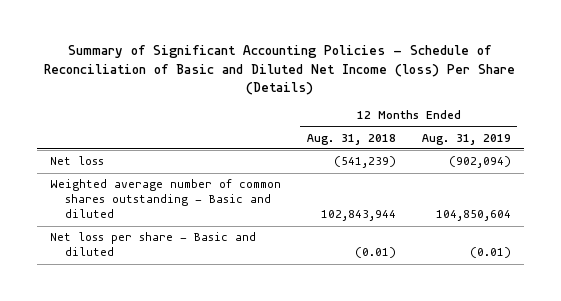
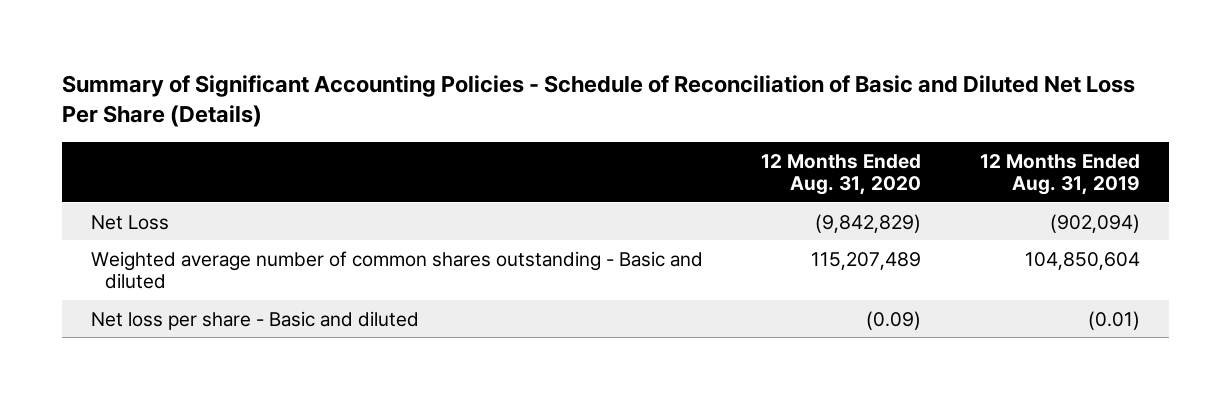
[44,45,516,95] Summary of Significant Accounting Policies - Schedule of Reconciliation of Basic and Diluted Net Income (loss) Per Share (Details) -> [62,75,1136,128] Summary of Significant Accounting Policies - Schedule of Reconciliation of Basic and Diluted Net Loss Per Share (Details)
[306,133,396,145] Aug. 31, 2018 -> none
none -> [761,153,922,196] 12 Months Ended Aug. 31, 2020
[49,156,104,166] Net loss -> [91,214,170,230] Net Loss

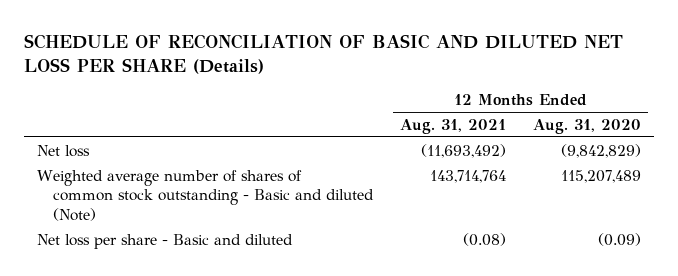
[62,75,1136,128] Summary of Significant Accounting Policies - Schedule of Reconciliation of Basic and Diluted Net Loss Per Share (Details) -> [23,33,623,74] SCHEDULE OF RECONCILIATION OF BASIC AND DILUTED NET LOSS PER SHARE (Details)
[979,153,1140,196] 12 Months Ended Aug. 31, 2019 -> none
none -> [400,118,507,134] Aug. 31, 2021
[91,214,170,230] Net Loss -> [37,144,91,157] Net loss
[91,250,704,290] Weighted average number of common shares outstanding - Basic and diluted -> [37,169,375,222] Weighted average number of shares of common stock outstanding - Basic and diluted (Note)

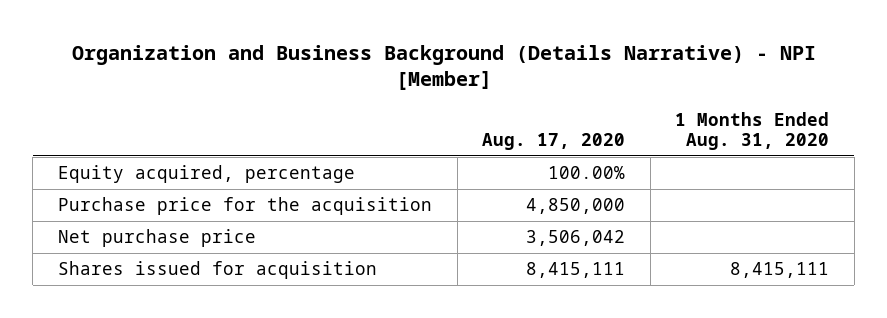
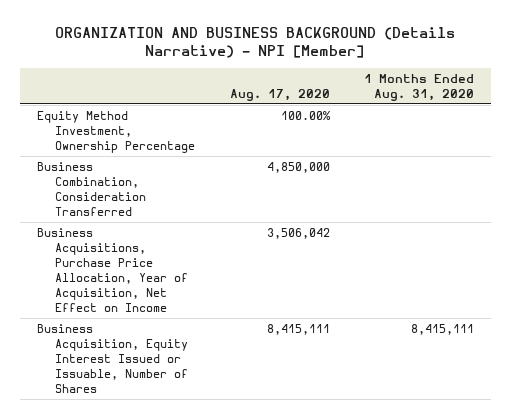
[71,44,816,91] Organization and Business Background (Details Narrative) - NPI [Member] -> [55,26,456,59] ORGANIZATION AND BUSINESS BACKGROUND (Details Narrative) - NPI [Member]
[57,165,355,184] Equity acquired, percentage -> [36,110,196,154] Equity Method Investment, Ownership Percentage
[57,197,432,216] Purchase price for the acquisition -> [36,161,147,217] Business Combination, Consideration Transferred
[57,229,256,248] Net purchase price -> [36,227,189,313] Business Acquisitions, Purchase Price Allocation, Year of Acquisition, Net Effect on Income
[57,261,377,280] Shares issued for acquisition -> [36,323,189,394] Business Acquisition, Equity Interest Issued or Issuable, Number of Shares

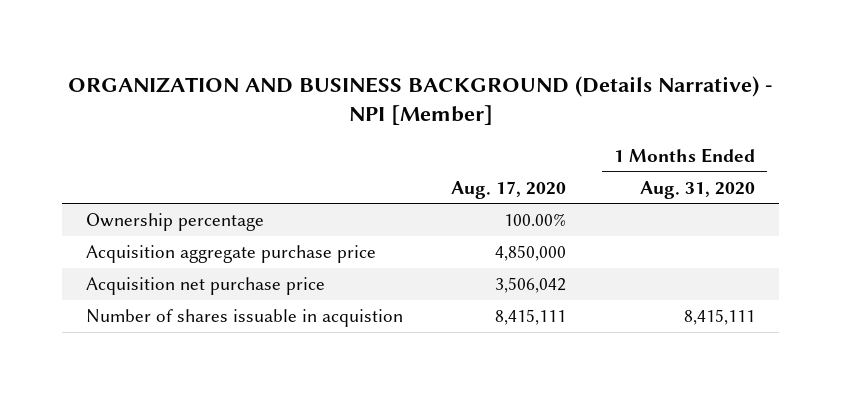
[36,110,196,154] Equity Method Investment, Ownership Percentage -> [86,212,265,231] Ownership percentage
[36,161,147,217] Business Combination, Consideration Transferred -> [86,244,377,263] Acquisition aggregate purchase price
[36,227,189,313] Business Acquisitions, Purchase Price Allocation, Year of Acquisition, Net Effect on Income -> [86,276,326,295] Acquisition net purchase price
[36,323,189,394] Business Acquisition, Equity Interest Issued or Issuable, Number of Shares -> [86,308,404,327] Number of shares issuable in acquistion

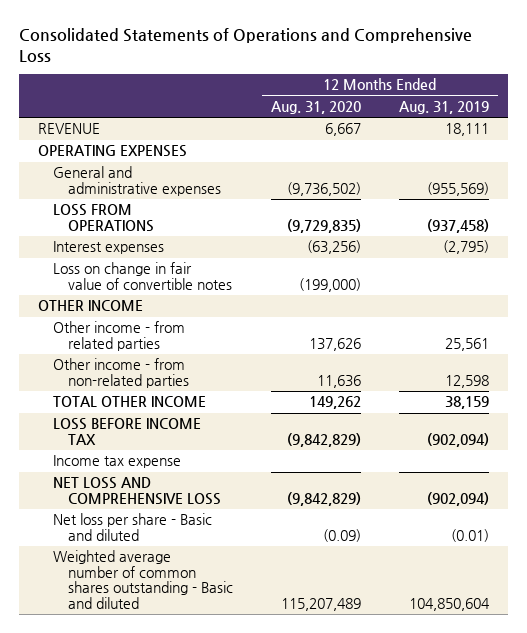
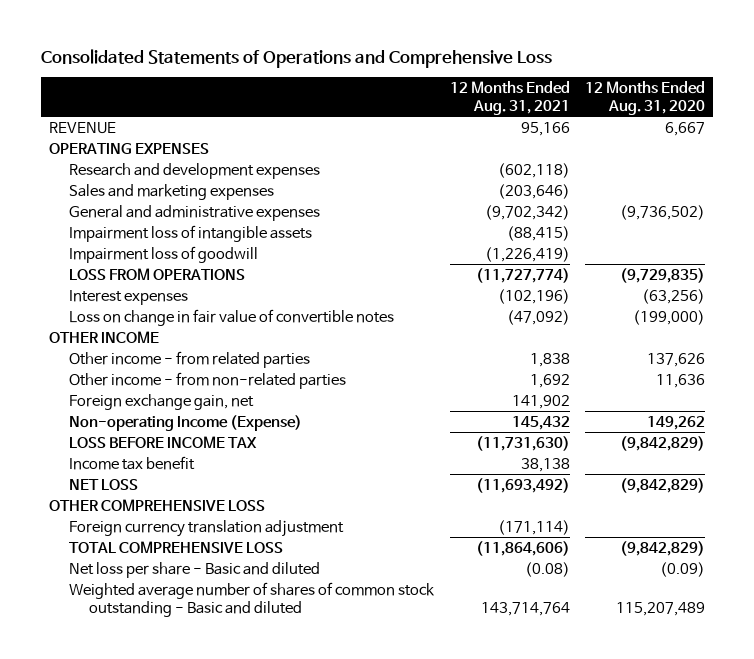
[398,101,489,115] Aug. 31, 2019 -> none
none -> [449,81,570,115] 12 Months Ended Aug. 31, 2021
none -> [68,162,320,179] Research and development expenses
none -> [68,183,274,200] Sales and marketing expenses
none -> [68,224,312,242] Impairment loss of intangible assets
none -> [68,245,258,263] Impairment loss of goodwill
none -> [68,393,254,410] Foreign exchange gain, net
[53,396,207,408] TOTAL OTHER INCOME -> [68,414,302,431] Non-operating Income (Expense)
[53,455,182,469] Income tax expense -> [68,455,195,470] Income tax benefit
[53,477,222,505] NET LOSS AND COMPREHENSIVE LOSS -> [68,478,138,490] NET LOSS
none -> [48,498,265,511] OTHER COMPREHENSIVE LOSS
none -> [68,519,344,537] Foreign currency translation adjustment
none -> [68,540,283,553] TOTAL COMPREHENSIVE LOSS
[53,550,234,609] Weighted average number of common shares outstanding - Basic and diluted -> [68,581,435,617] Weighted average number of shares of common stock outstanding - Basic and diluted

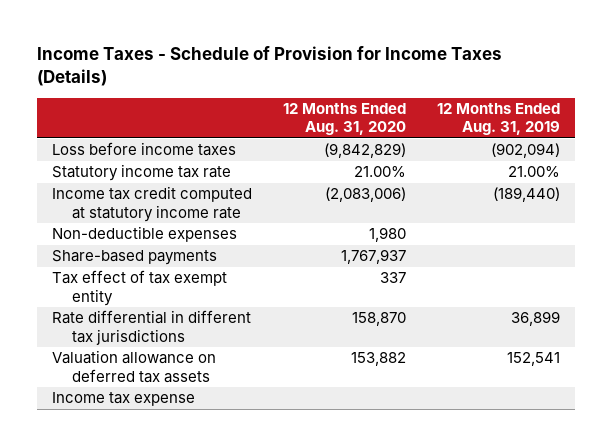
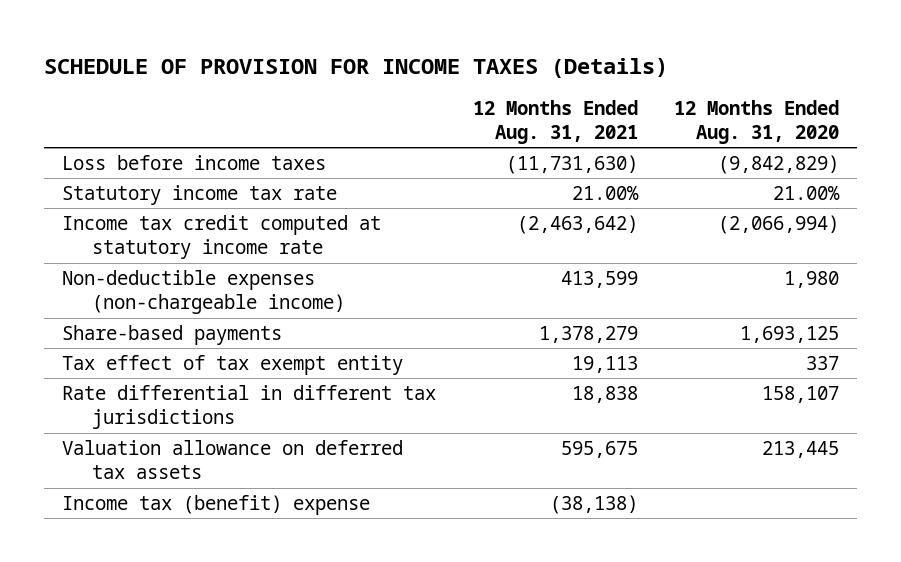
[36,45,502,86] Income Taxes - Schedule of Provision for Income Taxes (Details) -> [44,57,669,78] SCHEDULE OF PROVISION FOR INCOME TAXES (Details)
[436,103,560,136] 12 Months Ended Aug. 31, 2019 -> none
none -> [472,99,638,145] 12 Months Ended Aug. 31, 2021
[324,187,406,203] (2,083,006) -> [717,215,839,235] (2,066,994)
[52,226,238,243] Non-deductible expenses -> [62,270,345,315] Non-deductible expenses (non-chargeable income)
[340,249,406,265] 1,767,937 -> [739,326,839,344] 1,693,125
[351,312,406,327] 158,870 -> [761,386,839,404] 158,107
[350,352,406,367] 153,882 -> [761,441,839,459] 213,445
[52,392,196,407] Income tax expense -> [62,495,371,516] Income tax (benefit) expense

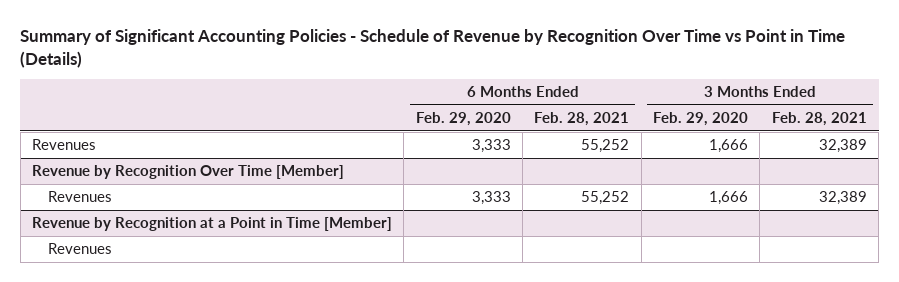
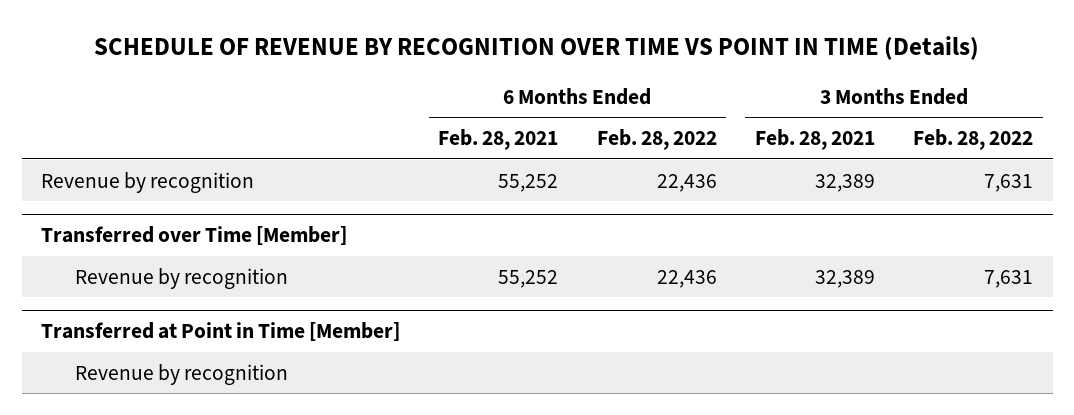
[20,29,846,68] Summary of Significant Accounting Policies - Schedule of Revenue by Recognition Over Time vs Point in Time (Details) -> [94,36,980,61] SCHEDULE OF REVENUE BY RECOGNITION OVER TIME VS POINT IN TIME (Details)
[415,111,511,126] Feb. 29, 2020 -> none
[653,111,749,126] Feb. 29, 2020 -> none
none -> [596,129,717,151] Feb. 28, 2022
none -> [913,129,1034,151] Feb. 28, 2022
[32,139,97,151] Revenues -> [40,171,254,193] Revenue by recognition
[32,165,345,180] Revenue by Recognition Over Time [Member] -> [40,226,347,246] Transferred over Time [Member]
[47,191,112,203] Revenues -> [74,267,288,289] Revenue by recognition
[32,217,393,232] Revenue by Recognition at a Point in Time [Member] -> [40,322,400,342] Transferred at Point in Time [Member]
[47,243,112,255] Revenues -> [74,363,288,385] Revenue by recognition

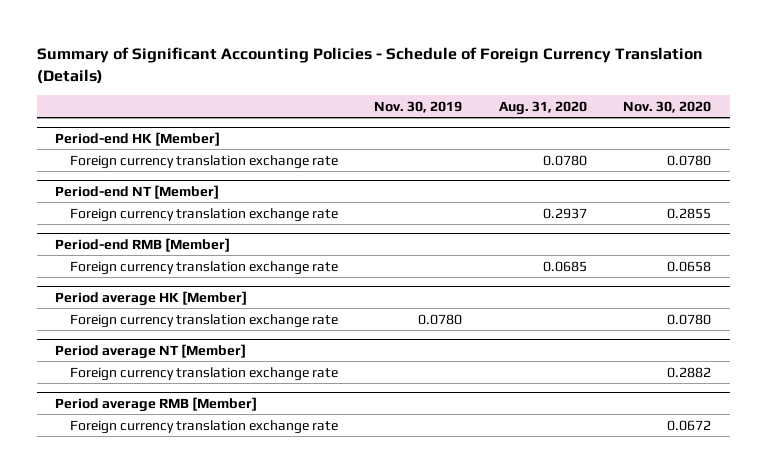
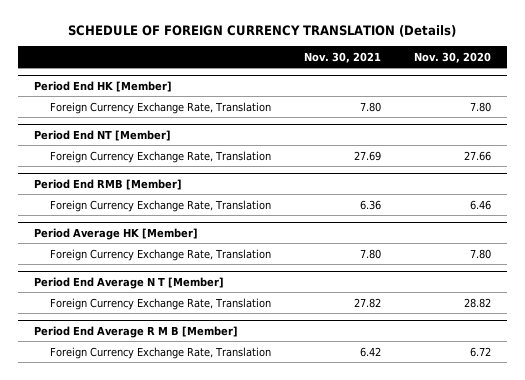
[37,47,704,85] Summary of Significant Accounting Policies - Schedule of Foreign Currency Translation (Details) -> [68,24,457,37] SCHEDULE OF FOREIGN CURRENCY TRANSLATION (Details)
[374,100,463,113] Nov. 30, 2019 -> none
[498,100,587,115] Aug. 31, 2020 -> none
none -> [303,51,381,63] Nov. 30, 2021
[55,343,247,359] Period average NT [Member] -> none
[55,396,258,412] Period average RMB [Member] -> none
[55,131,221,146] Period-end HK [Member] -> [34,80,173,92] Period End HK [Member]
[69,154,338,169] Foreign currency translation exchange rate -> [49,101,271,114] Foreign Currency Exchange Rate, Translation
[667,154,712,166] 0.0780 -> [469,101,491,112] 7.80
[55,184,220,199] Period-end NT [Member] -> [34,129,172,141] Period End NT [Member]
[69,207,338,222] Foreign currency translation exchange rate -> [49,150,271,163] Foreign Currency Exchange Rate, Translation
[667,207,712,219] 0.2855 -> [463,150,491,161] 27.66
[55,237,231,252] Period-end RMB [Member] -> [34,178,183,190] Period End RMB [Member]
[69,260,338,275] Foreign currency translation exchange rate -> [49,199,271,212] Foreign Currency Exchange Rate, Translation
[667,260,712,272] 0.0658 -> [469,199,491,210] 6.46
[55,290,248,306] Period average HK [Member] -> [34,227,199,240] Period Average HK [Member]
[69,313,338,328] Foreign currency translation exchange rate -> [49,248,271,261] Foreign Currency Exchange Rate, Translation
[667,313,712,325] 0.0780 -> [469,248,491,259] 7.80
none -> [34,276,225,289] Period End Average N T [Member]
[69,366,338,381] Foreign currency translation exchange rate -> [49,297,271,310] Foreign Currency Exchange Rate, Translation
[667,366,712,378] 0.2882 -> [463,297,491,308] 28.82
none -> [34,325,239,338] Period End Average R M B [Member]
[69,419,338,434] Foreign currency translation exchange rate -> [49,346,271,359] Foreign Currency Exchange Rate, Translation
[667,419,712,431] 0.0672 -> [469,346,491,357] 6.72

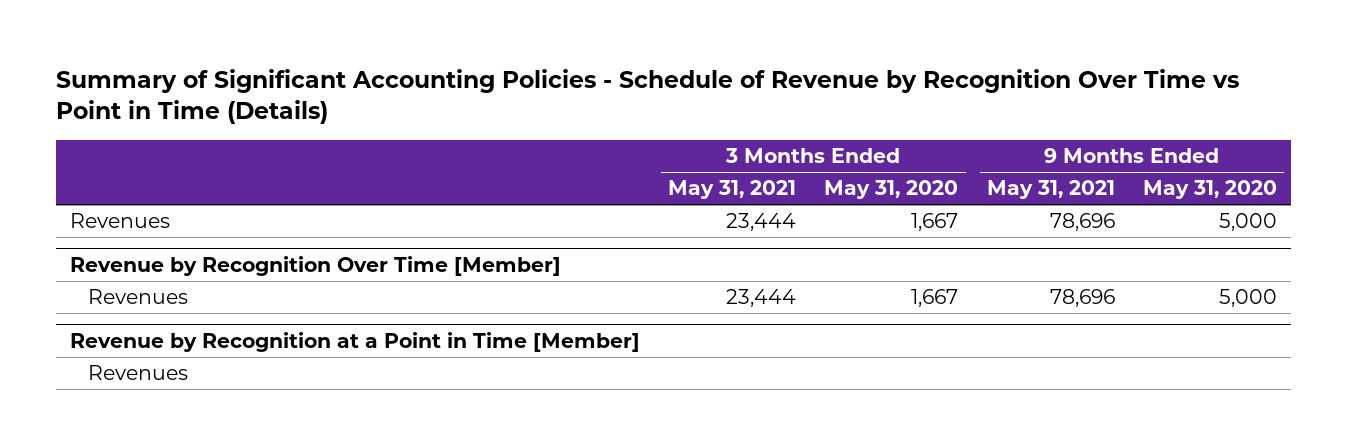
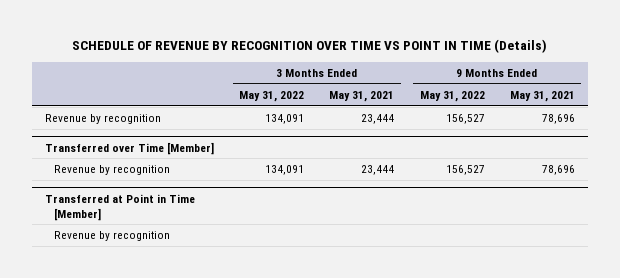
[56,68,1240,125] Summary of Significant Accounting Policies - Schedule of Revenue by Recognition Over Time vs Point in Time (Details) -> [71,39,547,54] SCHEDULE OF REVENUE BY RECOGNITION OVER TIME VS POINT IN TIME (Details)
[824,180,959,200] May 31, 2020 -> none
[1142,180,1277,200] May 31, 2020 -> none
none -> [239,91,305,103] May 31, 2022
none -> [419,91,485,103] May 31, 2022
[70,213,171,229] Revenues -> [44,114,161,125] Revenue by recognition
[70,256,562,277] Revenue by Recognition Over Time [Member] -> [44,141,214,155] Transferred over Time [Member]
[87,289,188,305] Revenues -> [53,165,170,176] Revenue by recognition
[70,332,641,353] Revenue by Recognition at a Point in Time [Member] -> [44,193,195,221] Transferred at Point in Time [Member]
[87,365,188,381] Revenues -> [53,231,170,242] Revenue by recognition

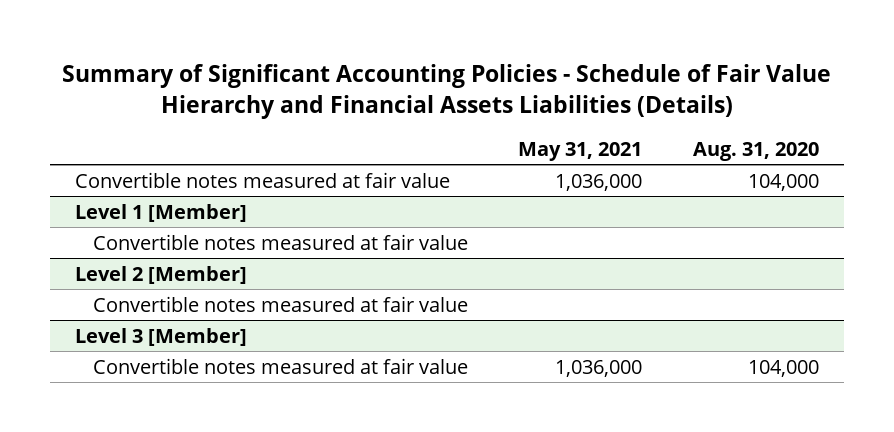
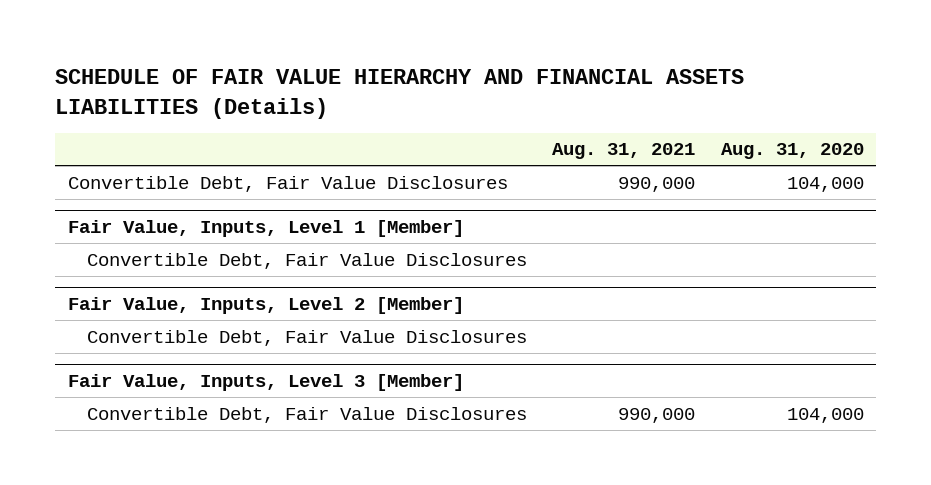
[62,63,832,119] Summary of Significant Accounting Policies - Schedule of Fair Value Hierarchy and Financial Assets Liabilities (Details) -> [54,69,744,119] SCHEDULE OF FAIR VALUE HIERARCHY AND FINANCIAL ASSETS LIABILITIES (Details)
[518,141,643,161] May 31, 2021 -> none
none -> [552,143,696,160] Aug. 31, 2021
[75,171,451,188] Convertible notes measured at fair value -> [67,175,508,192] Convertible Debt, Fair Value Disclosures
[75,203,248,222] Level 1 [Member] -> [67,219,464,237] Fair Value, Inputs, Level 1 [Member]
[92,233,468,250] Convertible notes measured at fair value -> [86,252,527,269] Convertible Debt, Fair Value Disclosures
[75,265,248,284] Level 2 [Member] -> [67,296,464,314] Fair Value, Inputs, Level 2 [Member]
[92,295,468,312] Convertible notes measured at fair value -> [86,329,527,346] Convertible Debt, Fair Value Disclosures
[75,327,248,346] Level 3 [Member] -> [67,373,464,391] Fair Value, Inputs, Level 3 [Member]
[92,357,468,374] Convertible notes measured at fair value -> [86,406,527,423] Convertible Debt, Fair Value Disclosures

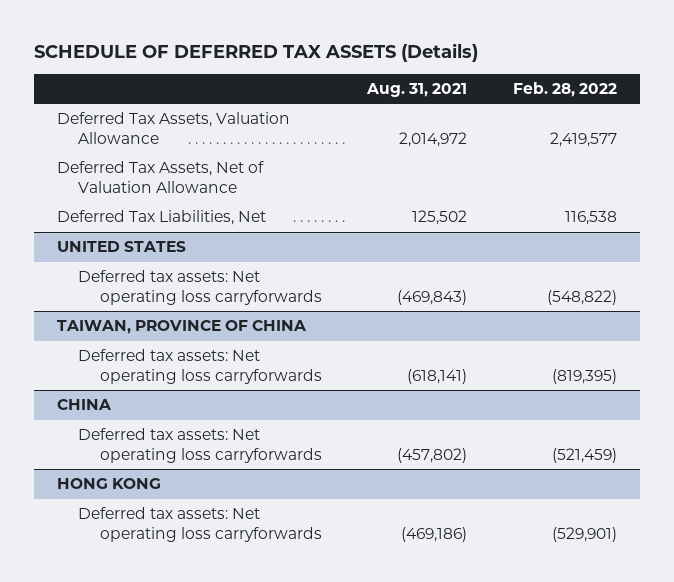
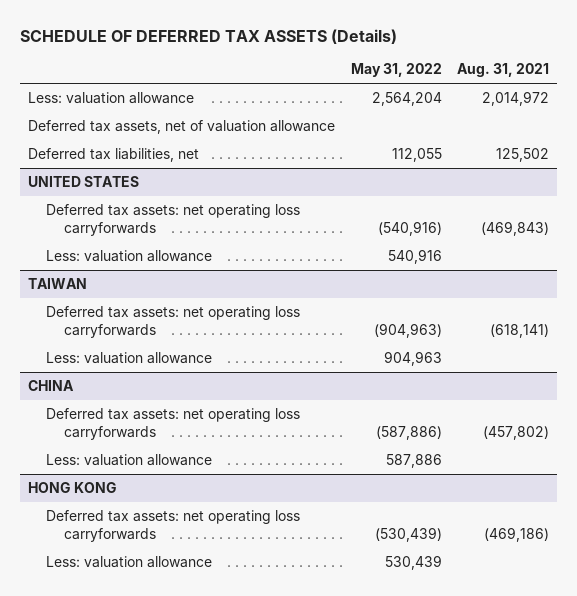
[512,81,617,97] Feb. 28, 2022 -> none
none -> [350,63,442,78] May 31, 2022
[56,112,290,144] Deferred Tax Assets, Valuation Allowance -> [28,91,195,104] Less: valuation allowance
[56,161,264,193] Deferred Tax Assets, Net of Valuation Allowance -> [28,119,336,134] Deferred tax assets, net of valuation allowance
[56,210,266,226] Deferred Tax Liabilities, Net -> [28,147,200,162] Deferred tax liabilities, net
[78,270,322,305] Deferred tax assets: Net operating loss carryforwards -> [46,203,301,236] Deferred tax assets: net operating loss carryforwards
none -> [46,249,213,262] Less: valuation allowance
[56,320,307,335] TAIWAN, PROVINCE OF CHINA -> [28,277,88,289] TAIWAN
[78,349,322,384] Deferred tax assets: Net operating loss carryforwards -> [46,305,301,338] Deferred tax assets: net operating loss carryforwards
none -> [46,351,213,364] Less: valuation allowance
[78,428,322,463] Deferred tax assets: Net operating loss carryforwards -> [46,407,301,440] Deferred tax assets: net operating loss carryforwards
none -> [46,453,213,466] Less: valuation allowance
[78,507,322,542] Deferred tax assets: Net operating loss carryforwards -> [46,509,301,542] Deferred tax assets: net operating loss carryforwards
none -> [46,555,213,568] Less: valuation allowance

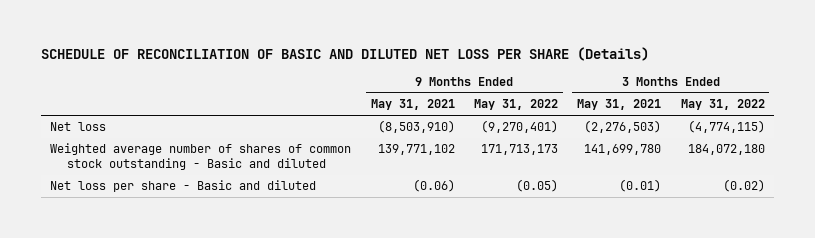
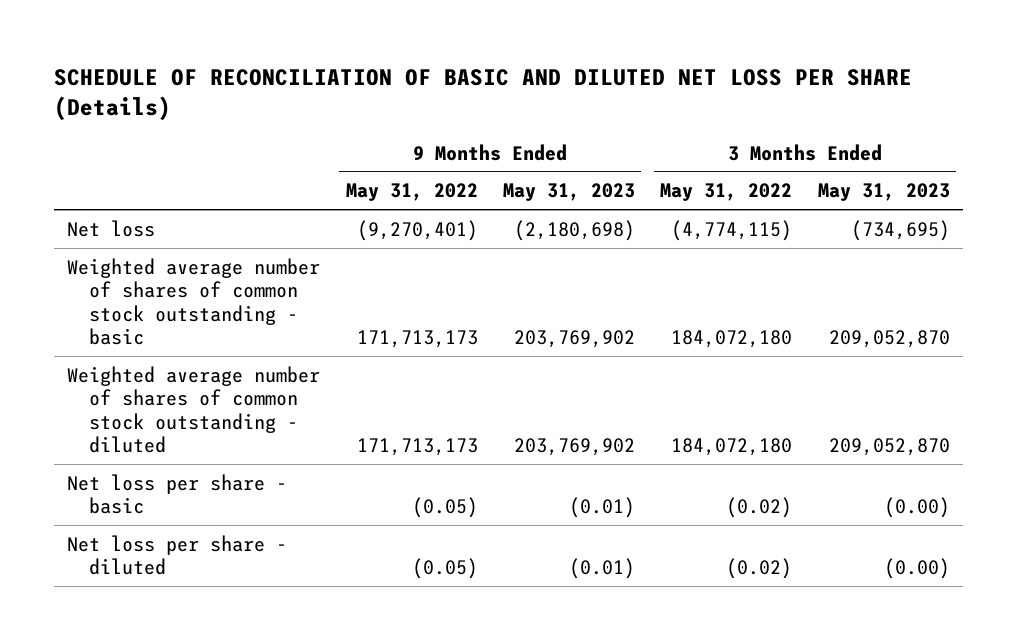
[370,99,455,111] May 31, 2021 -> none
[577,99,662,111] May 31, 2021 -> none
none -> [502,183,635,202] May 31, 2023
none -> [817,183,950,202] May 31, 2023
[50,143,352,171] Weighted average number of shares of common stock outstanding - Basic and diluted -> [67,257,321,346] Weighted average number of shares of common stock outstanding - basic
none -> [67,365,321,454] Weighted average number of shares of common stock outstanding - diluted
[50,180,317,193] Net loss per share - Basic and diluted -> [67,473,288,515] Net loss per share - basic
none -> [67,534,288,576] Net loss per share - diluted

